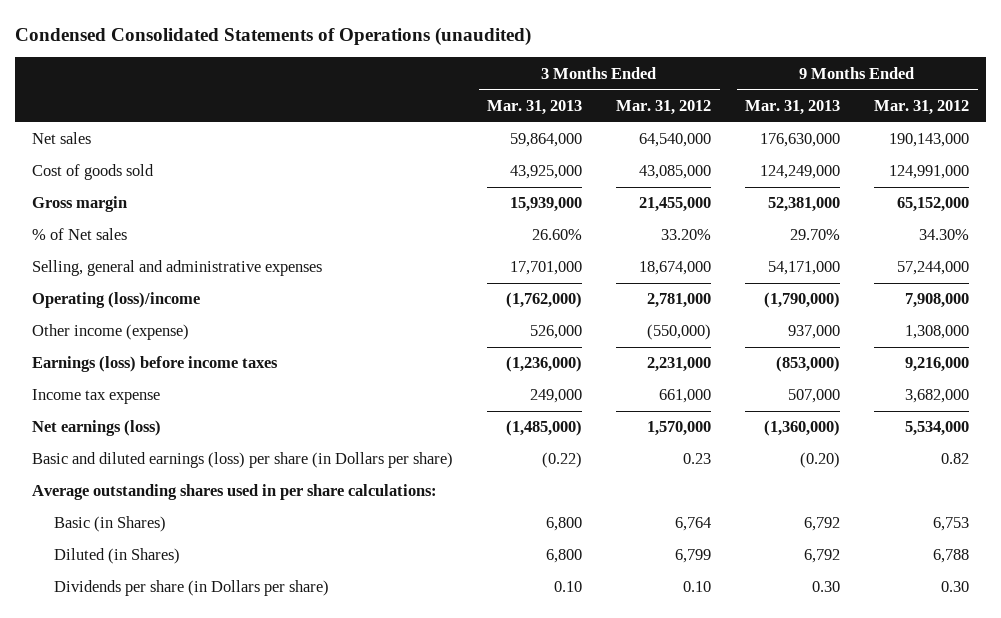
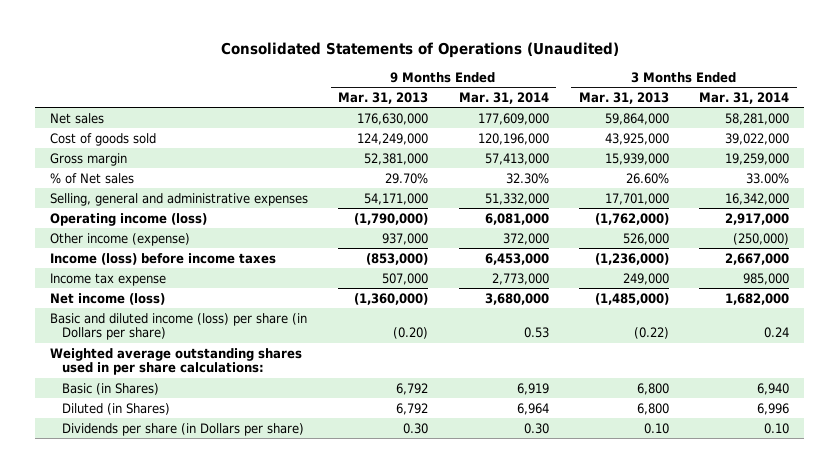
[15,26,532,46] Condensed Consolidated Statements of Operations (unaudited) -> [220,42,619,59] Consolidated Statements of Operations (Unaudited)
[616,99,712,115] Mar. 31, 2012 -> none
[874,99,970,115] Mar. 31, 2012 -> none
none -> [458,91,549,104] Mar. 31, 2014
none -> [699,91,790,104] Mar. 31, 2014
[32,292,201,309] Operating (loss)/income -> [50,212,208,226] Operating income (loss)
[32,356,279,373] Earnings (loss) before income taxes -> [50,252,277,265] Income (loss) before income taxes
[32,420,162,437] Net earnings (loss) -> [50,292,166,305] Net income (loss)
[32,452,454,469] Basic and diluted earnings (loss) per share (in Dollars per share) -> [50,312,308,341] Basic and diluted income (loss) per share (in Dollars per share)
[32,484,438,501] Average outstanding shares used in per share calculations: -> [50,347,303,376] Weighted average outstanding shares used in per share calculations:

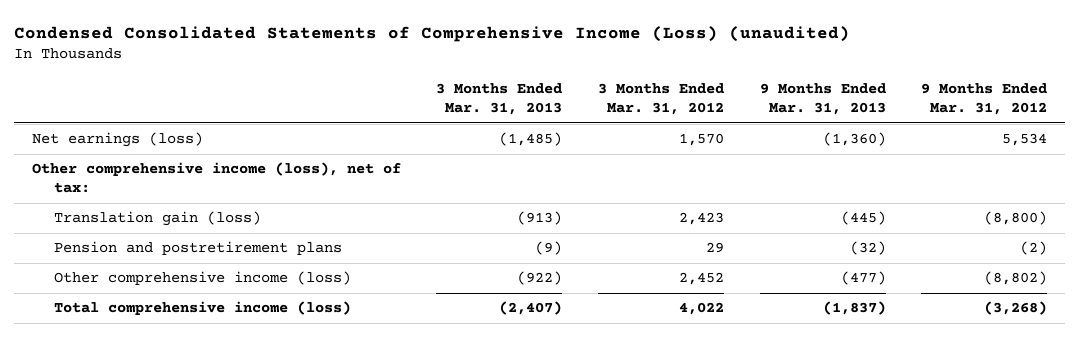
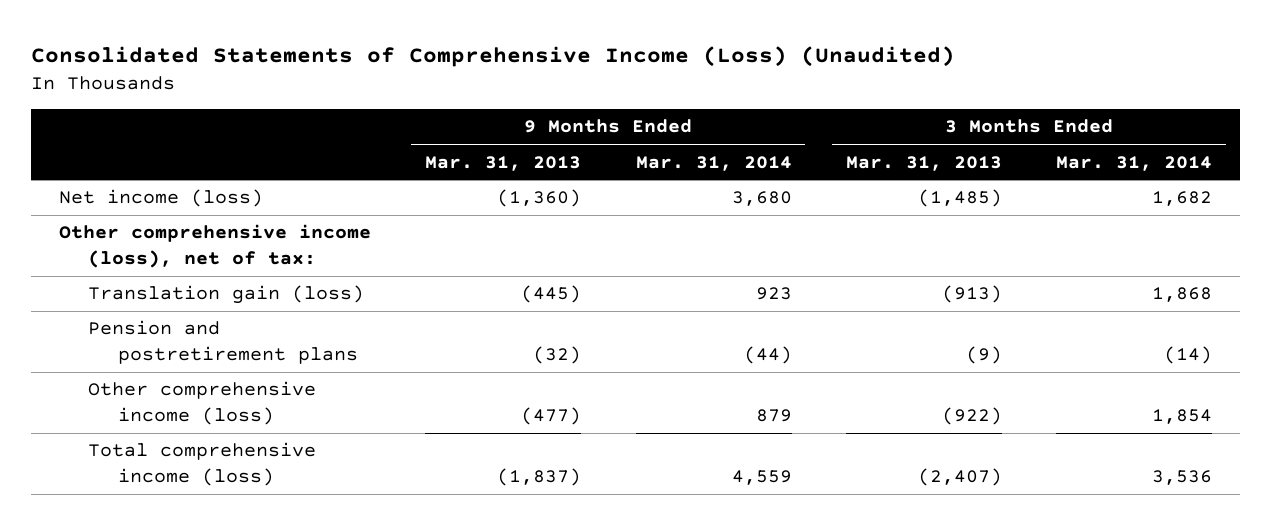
[13,25,850,42] Condensed Consolidated Statements of Comprehensive Income (Loss) (unaudited) -> [31,46,956,68] Consolidated Statements of Comprehensive Income (Loss) (Unaudited)
[598,83,725,116] 3 Months Ended Mar. 31, 2012 -> none
[921,83,1048,116] 9 Months Ended Mar. 31, 2012 -> none
none -> [635,155,792,171] Mar. 31, 2014
none -> [1056,155,1213,171] Mar. 31, 2014
[31,132,203,148] Net earnings (loss) -> [58,189,263,208] Net income (loss)

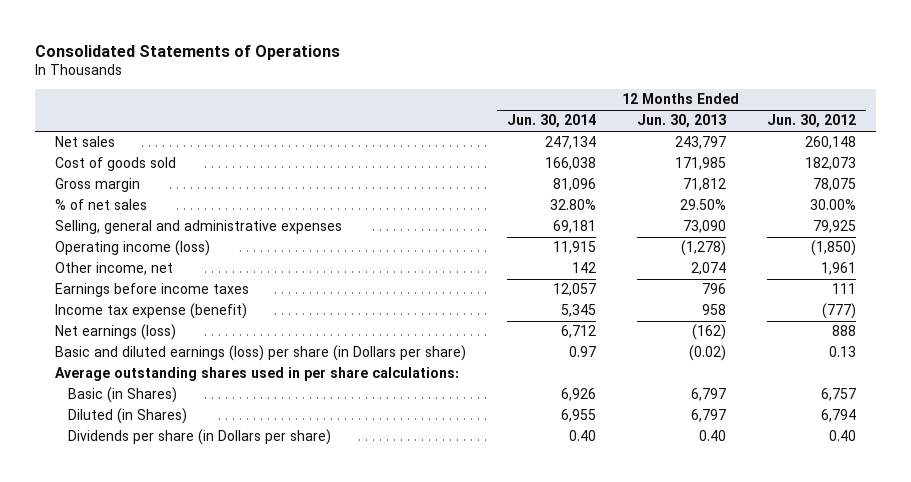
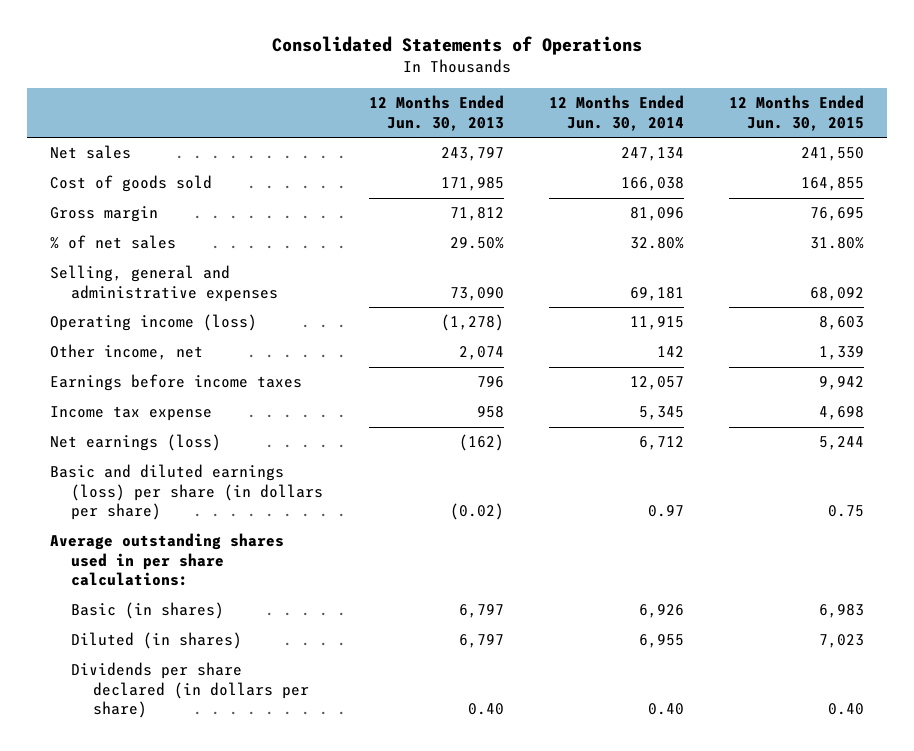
[766,114,856,129] Jun. 30, 2012 -> none
none -> [729,95,865,131] 12 Months Ended Jun. 30, 2015
[55,303,248,320] Income tax expense (benefit) -> [49,406,212,422] Income tax expense
[55,345,467,362] Basic and diluted earnings (loss) per share (in Dollars per share) -> [49,464,324,521] Basic and diluted earnings (loss) per share (in dollars per share)
[68,387,178,404] Basic (in Shares) -> [71,602,225,620] Basic (in shares)
[68,408,188,425] Diluted (in Shares) -> [71,632,243,650] Diluted (in shares)
[68,429,332,446] Dividends per share (in Dollars per share) -> [71,662,310,719] Dividends per share declared (in dollars per share)

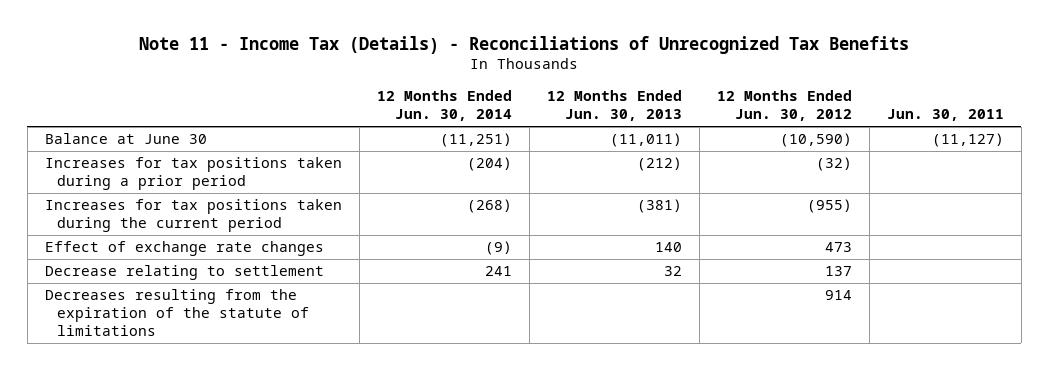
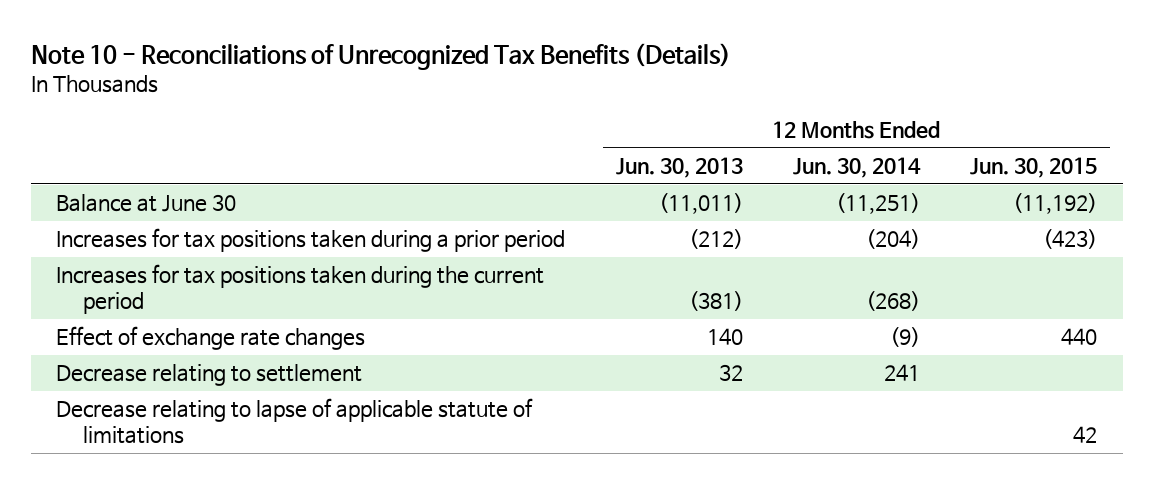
[139,35,910,54] Note 11 - Income Tax (Details) - Reconciliations of Unrecognized Tax Benefits -> [30,43,731,71] Note 10 - Reconciliations of Unrecognized Tax Benefits (Details)
[716,90,852,122] 12 Months Ended Jun. 30, 2012 -> none
[886,109,1004,122] Jun. 30, 2011 -> none
none -> [970,157,1098,179] Jun. 30, 2015
[44,289,309,337] Decreases resulting from the expiration of the statute of limitations -> [56,398,534,445] Decrease relating to lapse of applicable statute of limitations

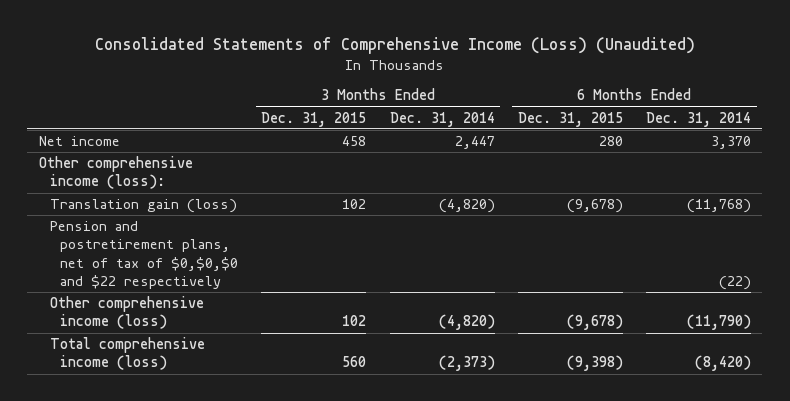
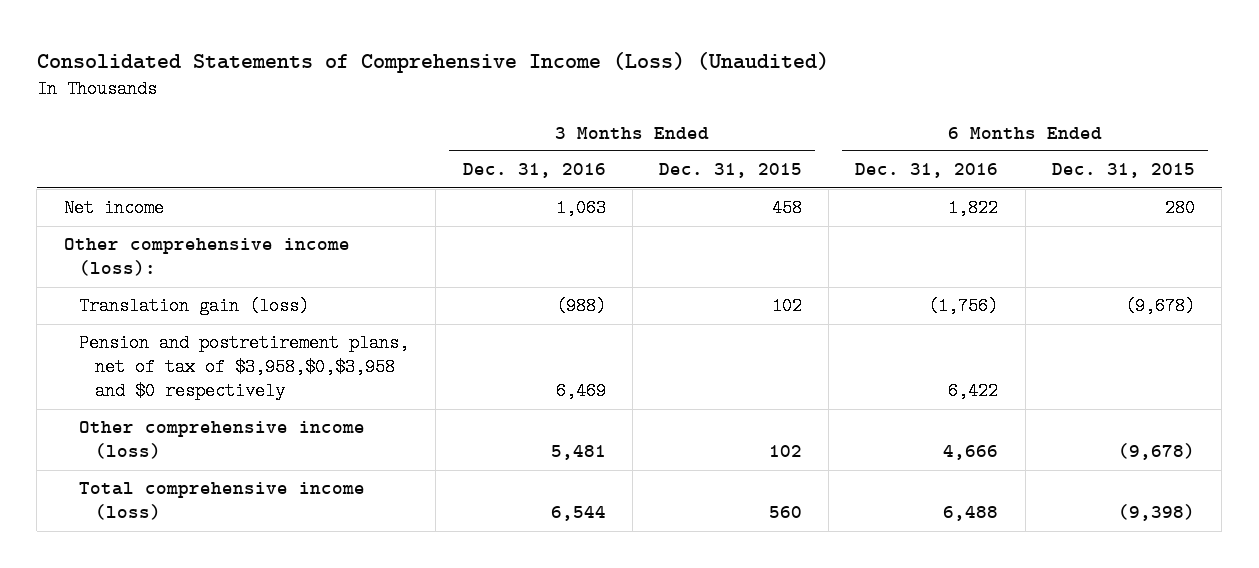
[389,111,495,127] Dec. 31, 2014 -> none
[645,111,751,127] Dec. 31, 2014 -> none
none -> [462,163,606,179] Dec. 31, 2016
none -> [855,163,999,179] Dec. 31, 2016
[49,221,239,290] Pension and postretirement plans, net of tax of $0,$0,$0 and $22 respectively -> [79,334,410,401] Pension and postretirement plans, net of tax of $3,958,$0,$3,958 and $0 respectively

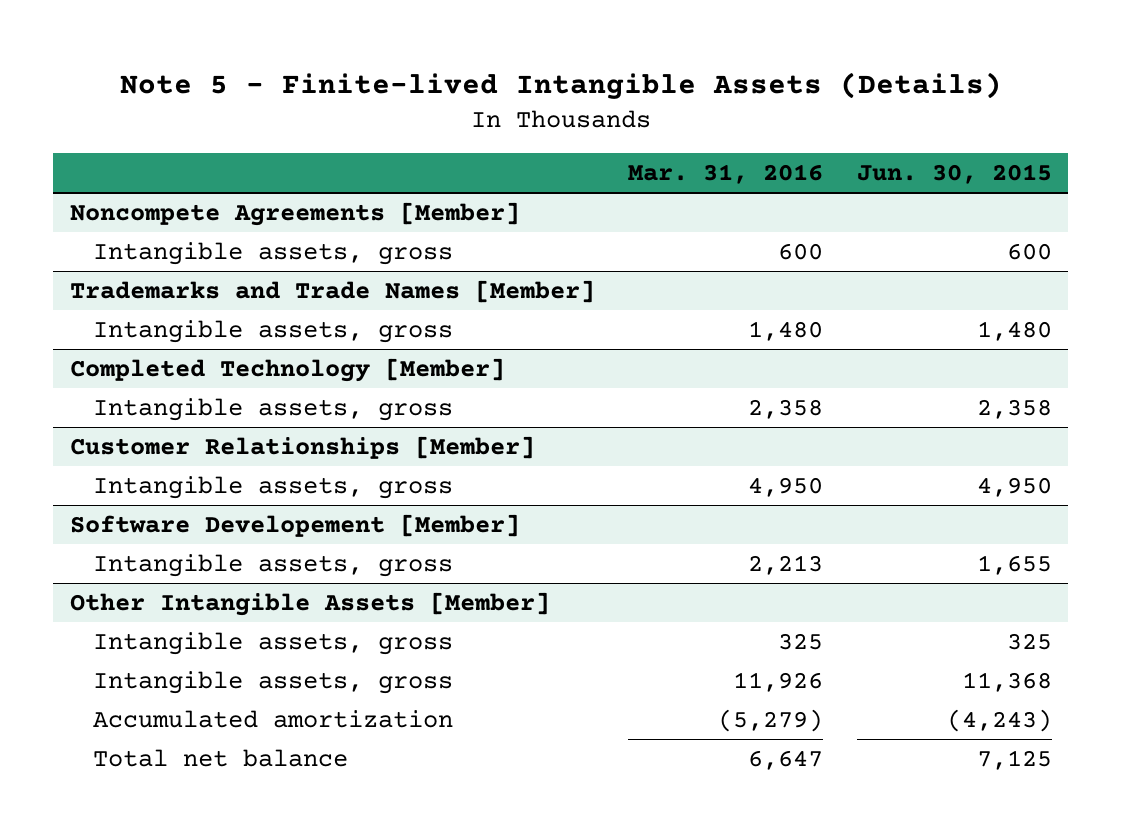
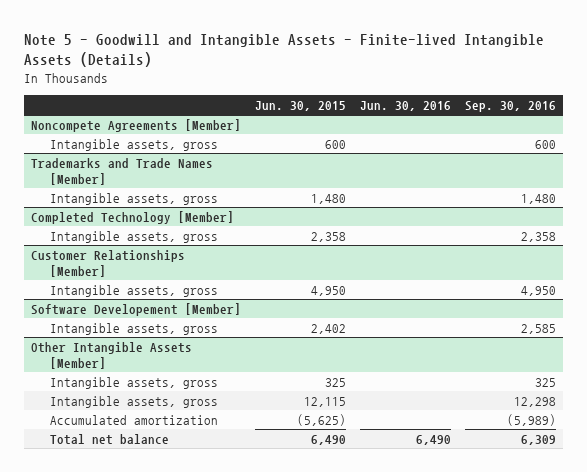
[119,71,1002,99] Note 5 - Finite-lived Intangible Assets (Details) -> [23,33,544,68] Note 5 - Goodwill and Intangible Assets - Finite-lived Intangible Assets (Details)
[628,163,824,184] Mar. 31, 2016 -> none
none -> [359,100,451,111] Jun. 30, 2016
none -> [464,100,556,112] Sep. 30, 2016
[976,555,1052,576] 1,655 -> [310,323,346,334] 2,402
[961,672,1052,693] 11,368 -> [303,396,346,407] 12,115
[946,709,1052,733] (4,243) -> [296,413,346,426] (5,625)
[976,750,1052,771] 7,125 -> [310,434,346,445] 6,490

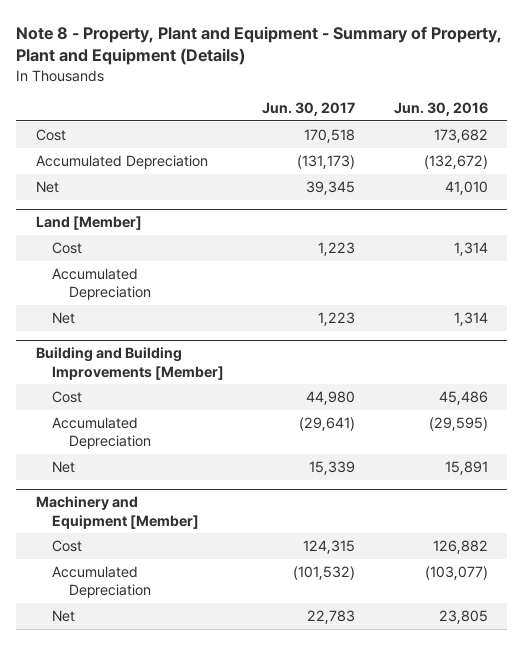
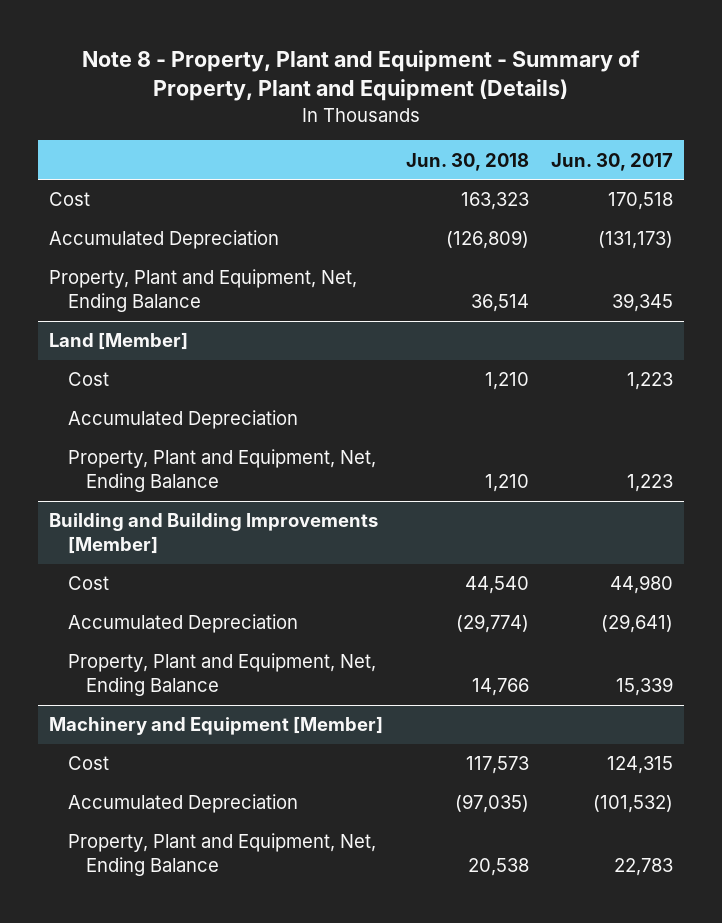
[393,101,488,116] Jun. 30, 2016 -> none
none -> [405,152,529,171] Jun. 30, 2018
[35,180,59,193] Net -> [49,269,358,313] Property, Plant and Equipment, Net, Ending Balance
[52,311,76,324] Net -> [67,449,376,493] Property, Plant and Equipment, Net, Ending Balance
[52,460,76,473] Net -> [67,653,376,697] Property, Plant and Equipment, Net, Ending Balance
[52,609,76,622] Net -> [67,833,376,877] Property, Plant and Equipment, Net, Ending Balance

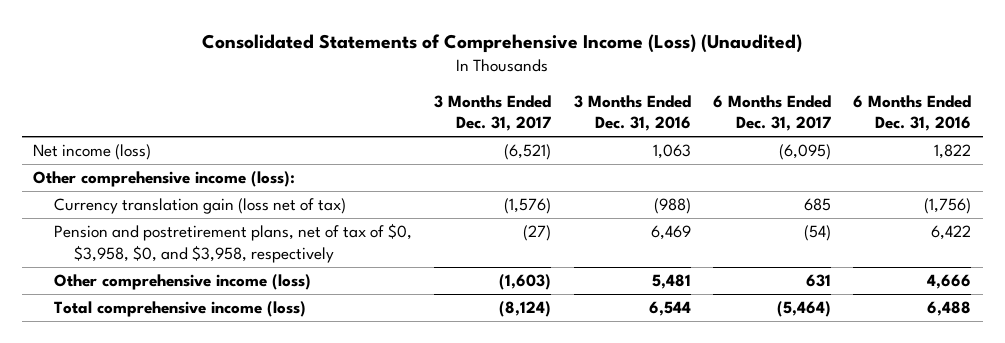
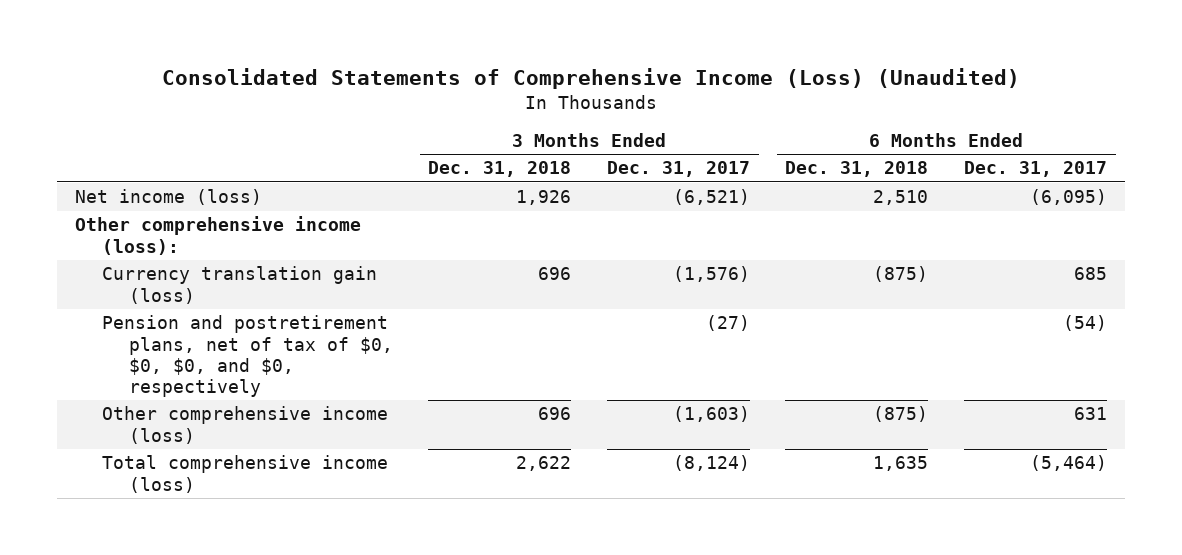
[573,94,691,132] 3 Months Ended Dec. 31, 2016 -> none
[853,94,972,132] 6 Months Ended Dec. 31, 2016 -> none
none -> [428,161,572,178] Dec. 31, 2018
none -> [785,161,929,178] Dec. 31, 2018
[53,198,346,215] Currency translation gain (loss net of tax) -> [101,266,377,304] Currency translation gain (loss)
[53,223,412,263] Pension and postretirement plans, net of tax of $0, $3,958, $0, and $3,958, respectively -> [101,315,393,397] Pension and postretirement plans, net of tax of $0, $0, $0, and $0, respectively

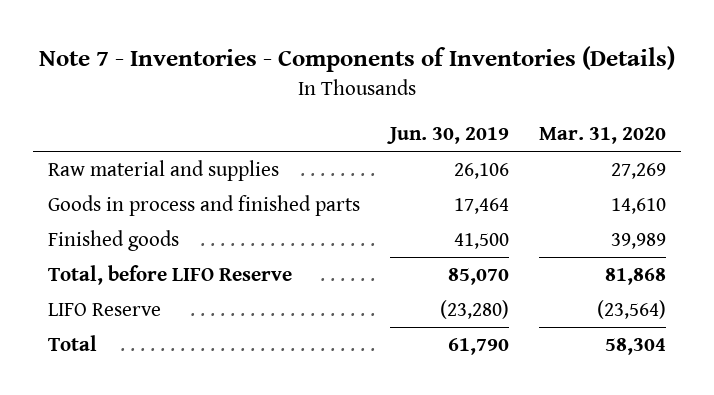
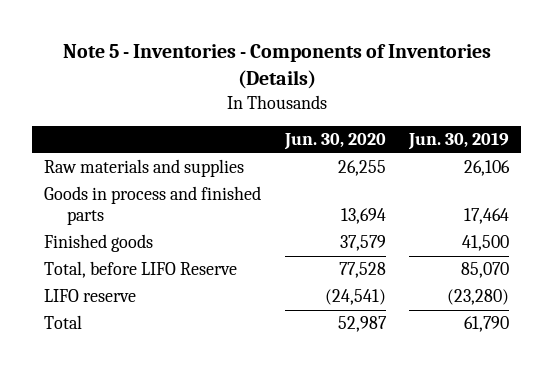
[39,46,676,73] Note 7 - Inventories - Components of Inventories (Details) -> [62,44,491,90] Note 5 - Inventories - Components of Inventories (Details)
[539,127,667,145] Mar. 31, 2020 -> none
none -> [283,133,386,151] Jun. 30, 2020
[48,160,280,182] Raw material and supplies -> [43,159,244,178] Raw materials and supplies
[48,303,162,317] LIFO Reserve -> [43,289,136,303] LIFO reserve

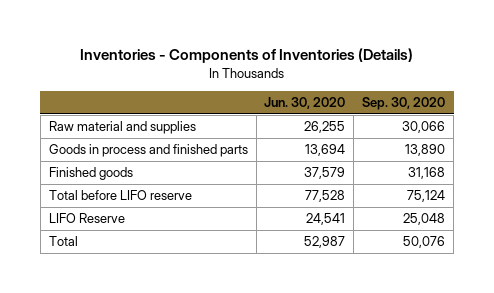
[62,44,491,90] Note 5 - Inventories - Components of Inventories (Details) -> [79,48,413,64] Inventories - Components of Inventories (Details)
[408,132,510,151] Jun. 30, 2019 -> none
none -> [362,96,446,110] Sep. 30, 2020
[43,159,244,178] Raw materials and supplies -> [48,121,196,135] Raw material and supplies
[43,261,237,279] Total, before LIFO Reserve -> [48,190,192,201] Total before LIFO reserve
[43,289,136,303] LIFO reserve -> [48,213,125,224] LIFO Reserve
[324,289,386,306] (24,541) -> [306,213,346,226] 24,541

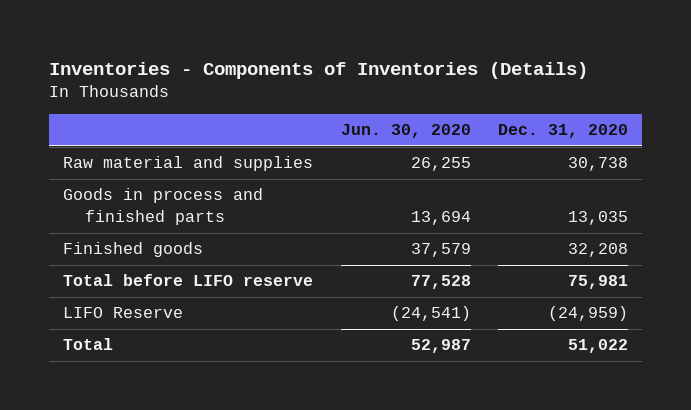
[362,96,446,110] Sep. 30, 2020 -> none
none -> [498,124,629,139] Dec. 31, 2020
[306,213,346,226] 24,541 -> [390,306,471,322] (24,541)

